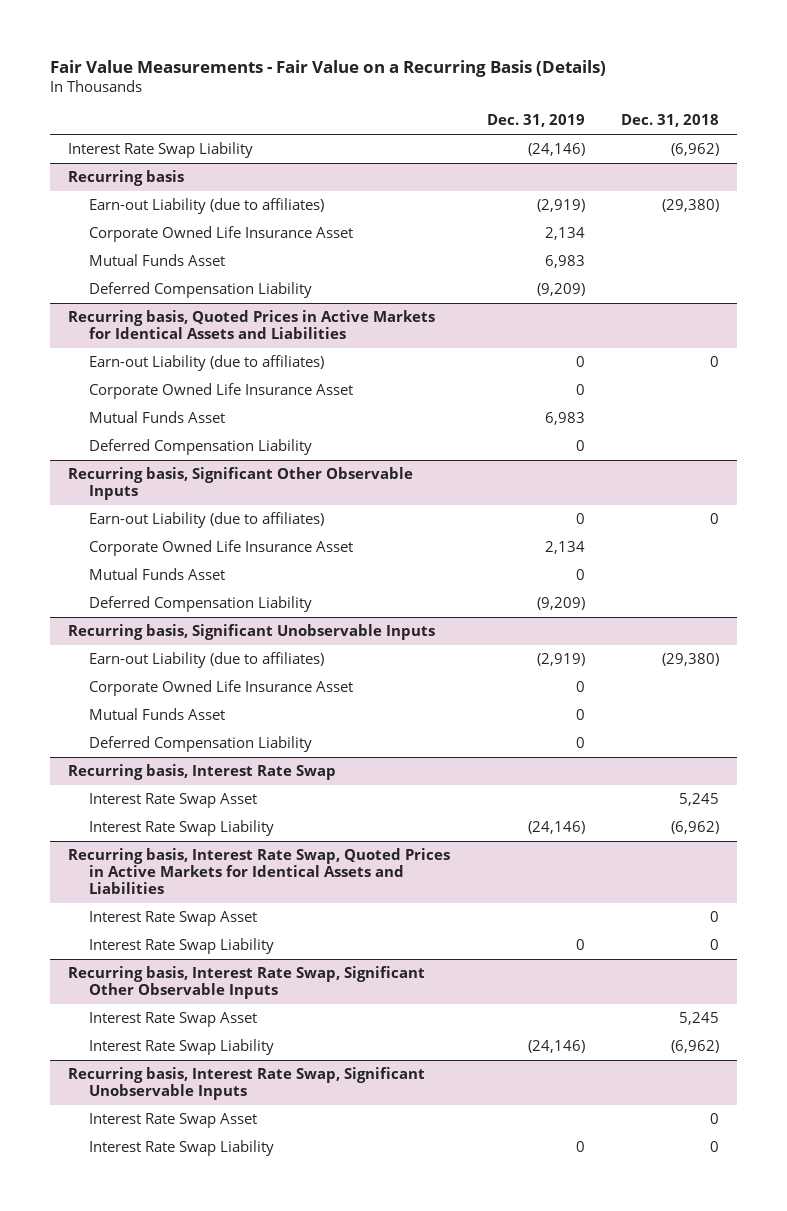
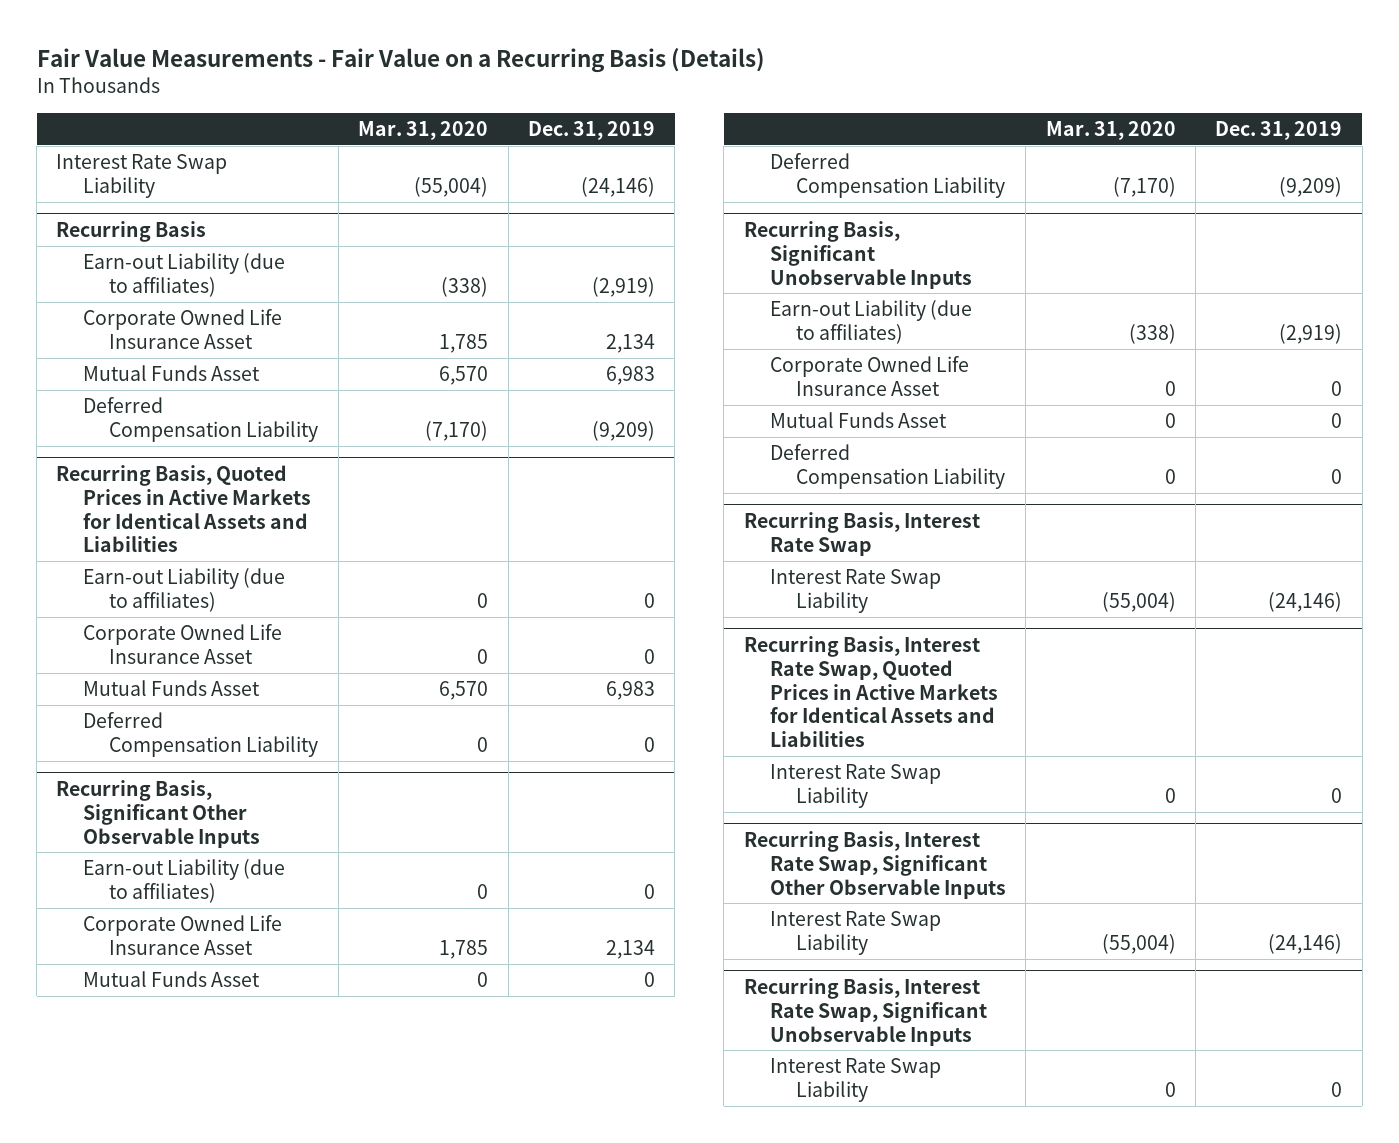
[620,114,719,128] Dec. 31, 2018 -> none
none -> [358,120,489,140] Mar. 31, 2020
[68,169,185,186] Recurring basis -> [56,220,207,242] Recurring Basis
[68,309,436,340] Recurring basis, Quoted Prices in Active Markets for Identical Assets and Liabilities -> [56,464,311,553] Recurring Basis, Quoted Prices in Active Markets for Identical Assets and Liabilities
[68,466,414,501] Recurring basis, Significant Other Observable Inputs -> [56,779,260,848] Recurring Basis, Significant Other Observable Inputs
[68,623,436,640] Recurring basis, Significant Unobservable Inputs -> [743,220,973,289] Recurring Basis, Significant Unobservable Inputs
[88,792,257,808] Interest Rate Swap Asset -> none
[68,763,337,780] Recurring basis, Interest Rate Swap -> [743,511,980,556] Recurring Basis, Interest Rate Swap
[88,910,257,926] Interest Rate Swap Asset -> none
[68,847,451,895] Recurring basis, Interest Rate Swap, Quoted Prices in Active Markets for Identical Assets and Liabilities -> [743,635,999,748] Recurring Basis, Interest Rate Swap, Quoted Prices in Active Markets for Identical Assets and Liabilities
[88,1011,257,1027] Interest Rate Swap Asset -> none
[68,965,426,1000] Recurring basis, Interest Rate Swap, Significant Other Observable Inputs -> [743,830,1007,899] Recurring Basis, Interest Rate Swap, Significant Other Observable Inputs
[88,1112,257,1128] Interest Rate Swap Asset -> none
[68,1066,426,1101] Recurring basis, Interest Rate Swap, Significant Unobservable Inputs -> [743,977,988,1046] Recurring Basis, Interest Rate Swap, Significant Unobservable Inputs

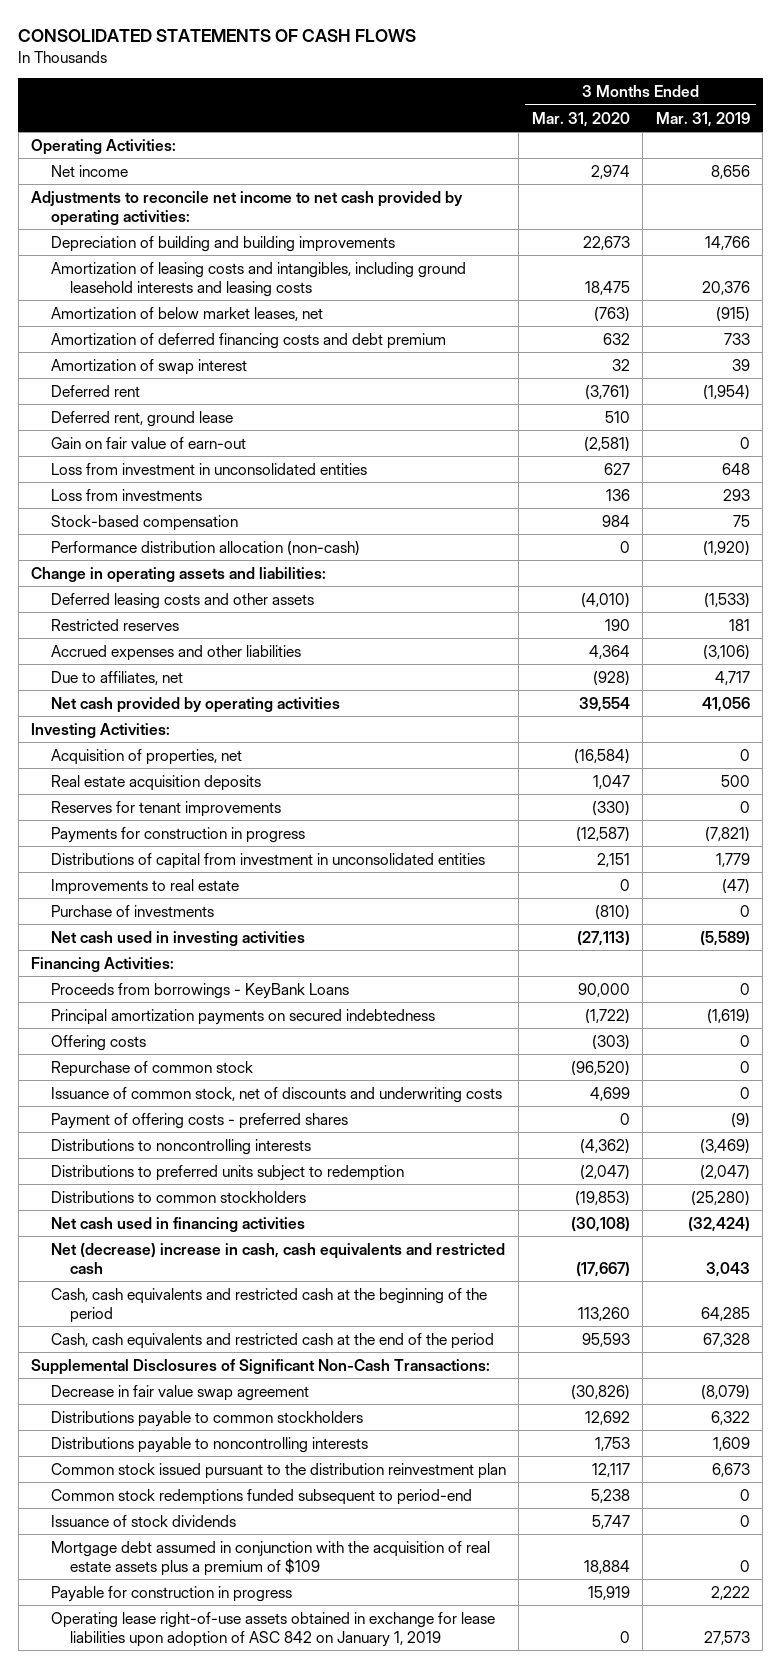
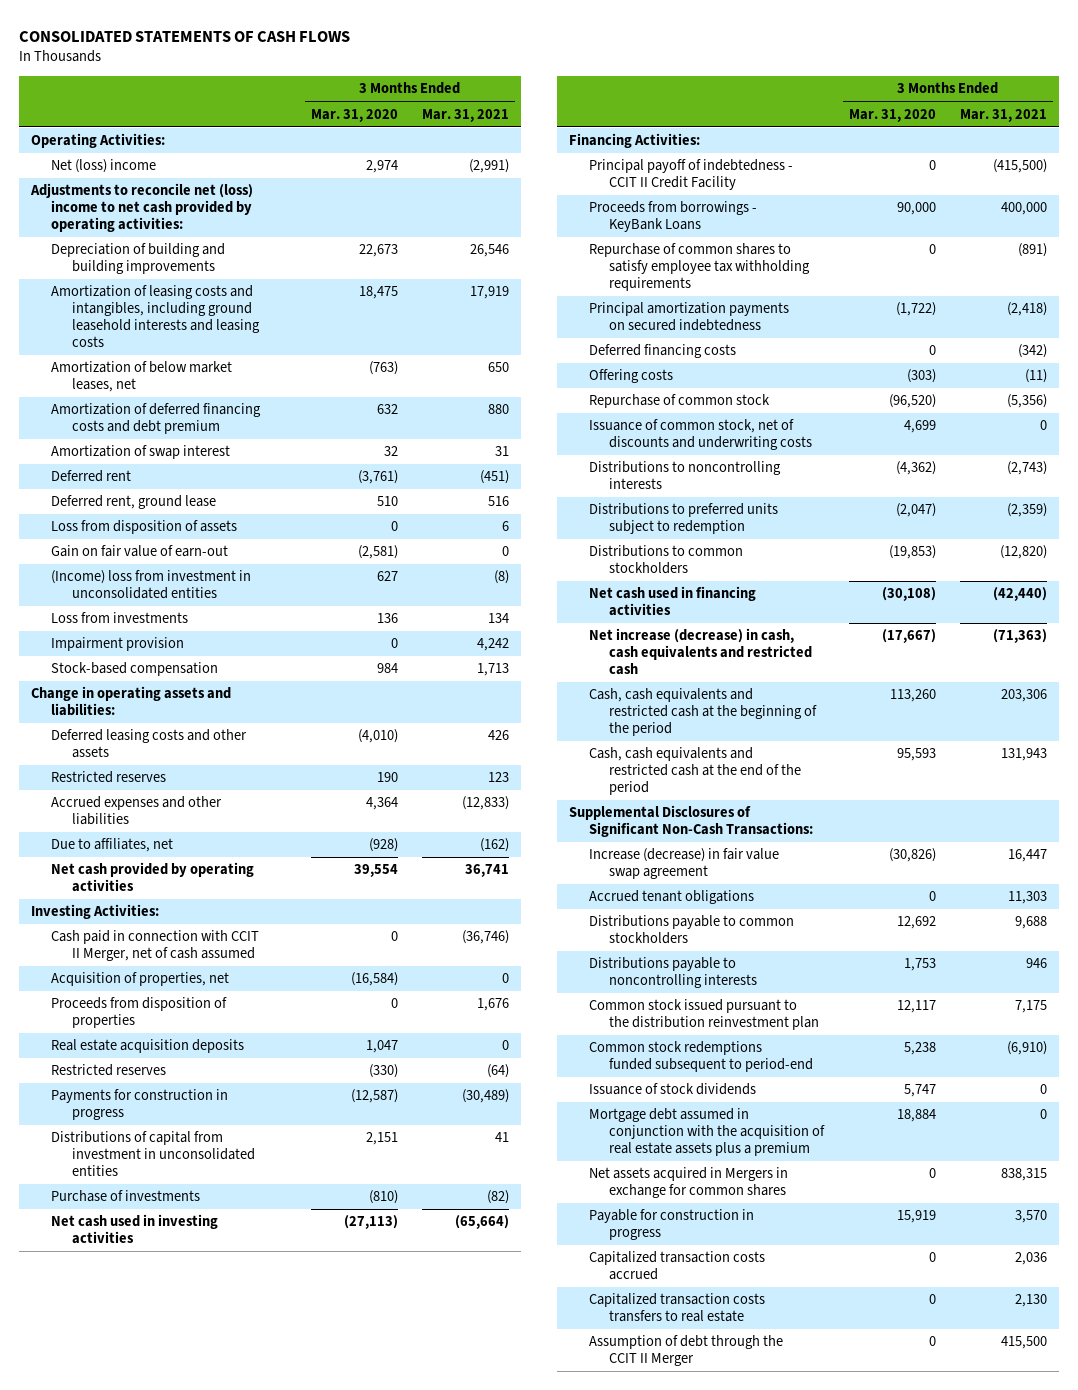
[655,111,750,127] Mar. 31, 2019 -> none
none -> [421,108,509,122] Mar. 31, 2021
[50,164,128,177] Net income -> [51,159,157,174] Net (loss) income
[31,190,464,226] Adjustments to reconcile net income to net cash provided by operating activities: -> [30,183,254,233] Adjustments to reconcile net (loss) income to net cash provided by operating activities:
none -> [51,520,238,535] Loss from disposition of assets
[50,462,367,475] Loss from investment in unconsolidated entities -> [51,570,252,600] (Income) loss from investment in unconsolidated entities
none -> [51,637,185,652] Impairment provision
[50,540,360,556] Performance distribution allocation (non-cash) -> none
none -> [51,930,260,962] Cash paid in connection with CCIT II Merger, net of cash assumed
none -> [51,997,228,1029] Proceeds from disposition of properties
[50,800,281,817] Reserves for tenant improvements -> [51,1064,167,1077] Restricted reserves
[50,878,239,895] Improvements to real estate -> none
none -> [589,159,794,191] Principal payoff of indebtedness - CCIT II Credit Facility
none -> [589,243,811,292] Repurchase of common shares to satisfy employee tax withholding requirements
none -> [589,344,737,359] Deferred financing costs
[50,1112,348,1129] Payment of offering costs - preferred shares -> none
[50,1242,505,1274] Net (decrease) increase in cash, cash equivalents and restricted cash -> [589,628,813,676] Net increase (decrease) in cash, cash equivalents and restricted cash
[50,1384,309,1401] Decrease in fair value swap agreement -> [589,848,780,880] Increase (decrease) in fair value swap agreement
none -> [589,890,755,905] Accrued tenant obligations
[50,1540,490,1576] Mortgage debt assumed in conjunction with the acquisition of real estate assets plus a premium of $109 -> [589,1108,826,1157] Mortgage debt assumed in conjunction with the acquisition of real estate assets plus a premium
none -> [589,1167,789,1199] Net assets acquired in Mergers in exchange for common shares
[50,1611,495,1647] Operating lease right-of-use assets obtained in exchange for lease liabilities upon adoption of ASC 842 on January 1, 2019 -> none
none -> [589,1251,766,1281] Capitalized transaction costs accrued
none -> [589,1293,766,1323] Capitalized transaction costs transfers to real estate
none -> [589,1335,784,1367] Assumption of debt through the CCIT II Merger

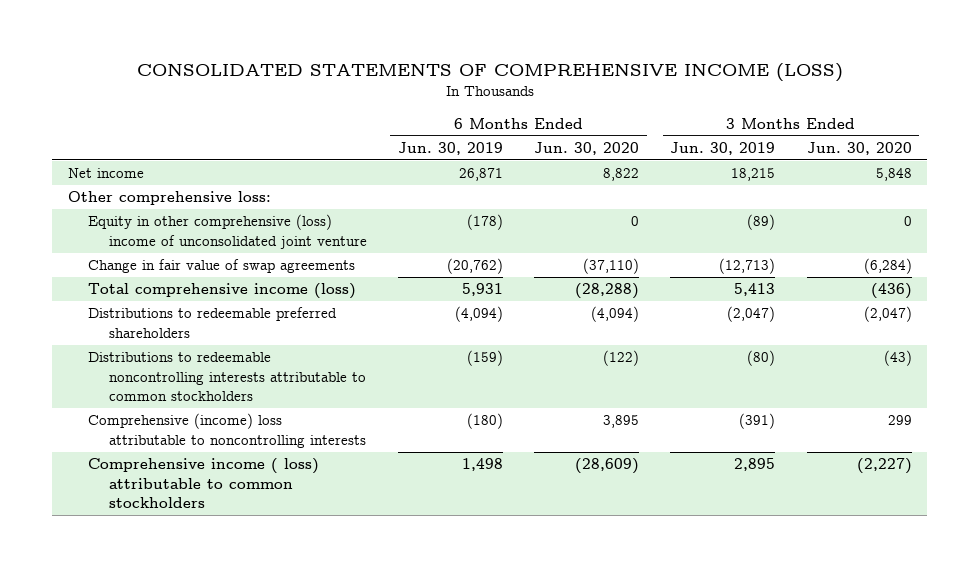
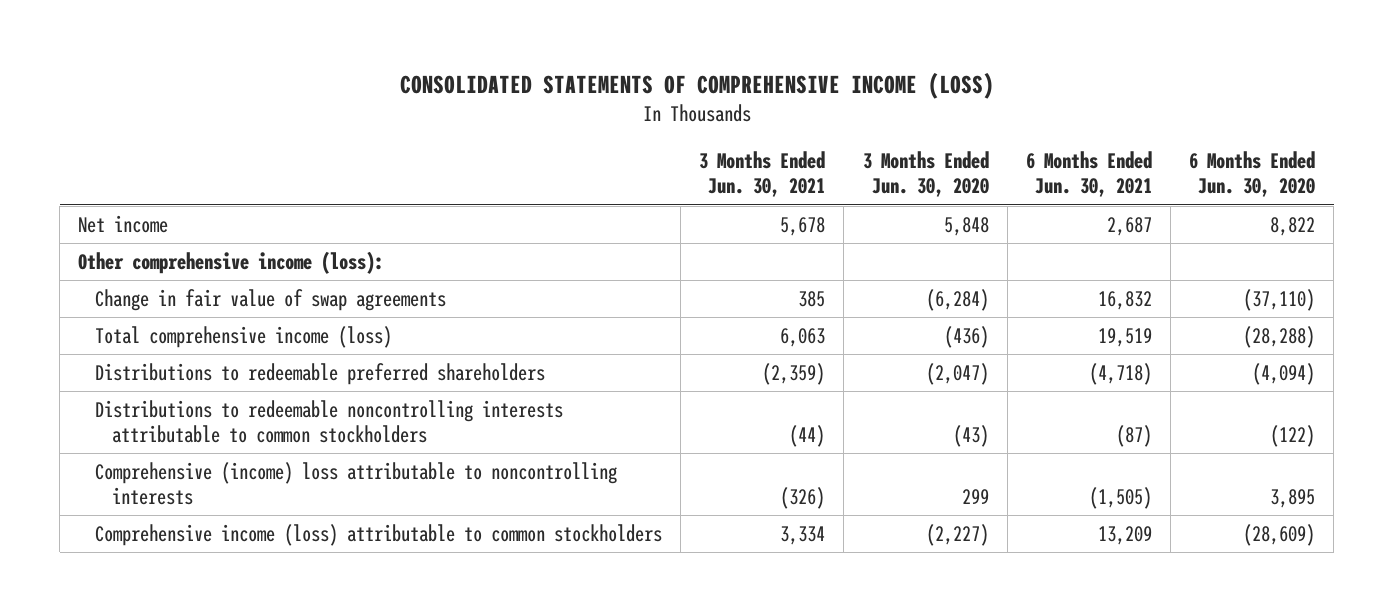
[398,141,504,155] Jun. 30, 2019 -> none
[670,141,776,155] Jun. 30, 2019 -> none
none -> [699,151,826,198] 3 Months Ended Jun. 30, 2021
none -> [1025,151,1152,198] 6 Months Ended Jun. 30, 2021
[88,214,368,249] Equity in other comprehensive (loss) income of unconsolidated joint venture -> none
[67,191,271,206] Other comprehensive loss: -> [78,251,385,275] Other comprehensive income (loss):
[88,458,320,509] Comprehensive income ( loss) attributable to common stockholders -> [95,524,663,547] Comprehensive income (loss) attributable to common stockholders

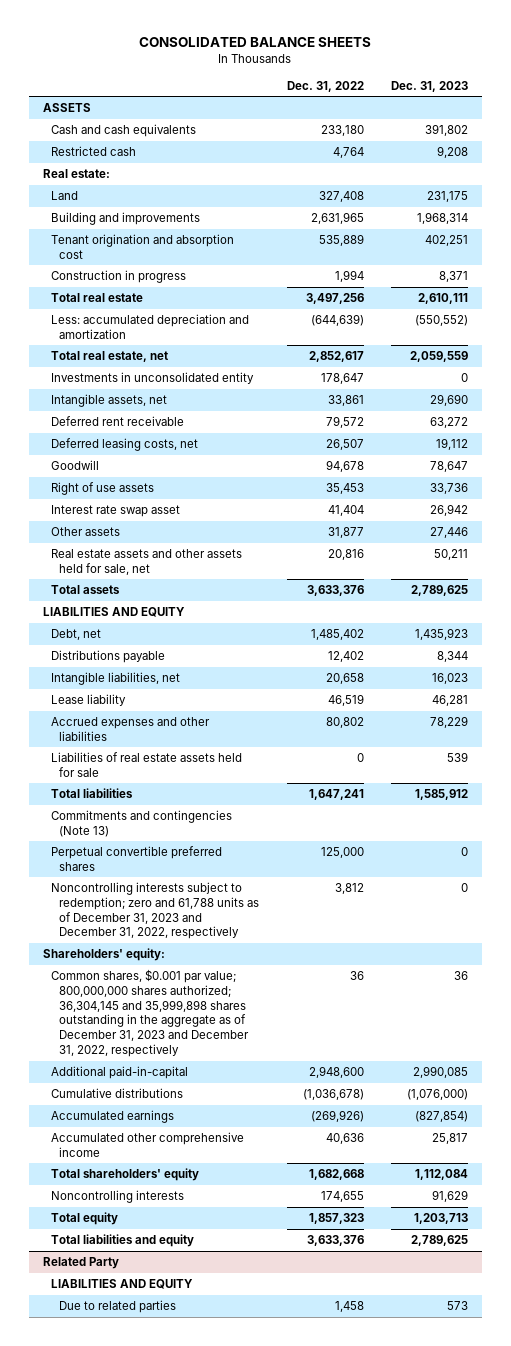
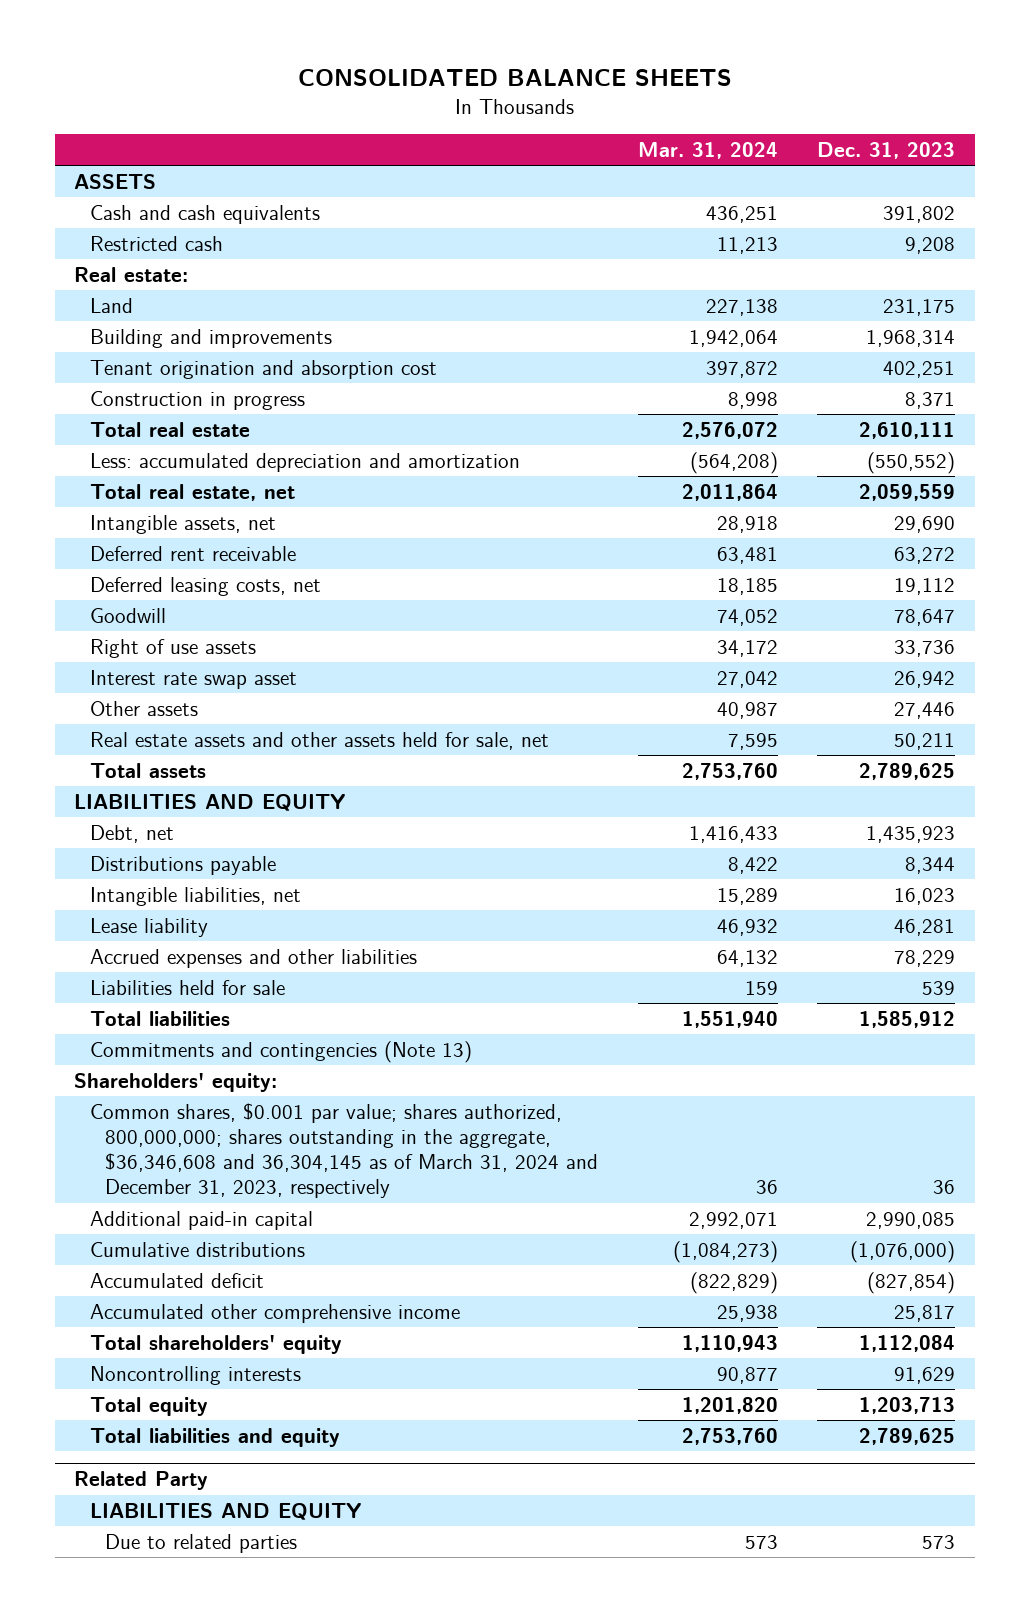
[286,80,364,92] Dec. 31, 2022 -> none
none -> [637,141,778,159] Mar. 31, 2024
[50,372,254,385] Investments in unconsolidated entity -> none
[50,752,242,777] Liabilities of real estate assets held for sale -> [89,979,285,995] Liabilities held for sale
[50,846,222,871] Perpetual convertible preferred shares -> none
[50,882,260,940] Noncontrolling interests subject to redemption; zero and 61,788 units as of December 31, 2023 and December 31, 2022, respectively -> none
[50,969,250,1057] Common shares, $0.001 par value; 800,000,000 shares authorized; 36,304,145 and 35,999,898 shares outstanding in the aggregate as of December 31, 2023 and December 31, 2022, respectively -> [89,1102,599,1199] Common shares, $0.001 par value; shares authorized, 800,000,000; shares outstanding in the aggregate, $36,346,608 and 36,304,145 as of March 31, 2024 and December 31, 2023, respectively
[50,1066,188,1080] Additional paid-in-capital -> [89,1210,313,1230] Additional paid-in capital
[50,1110,174,1124] Accumulated earnings -> [89,1272,264,1288] Accumulated deficit

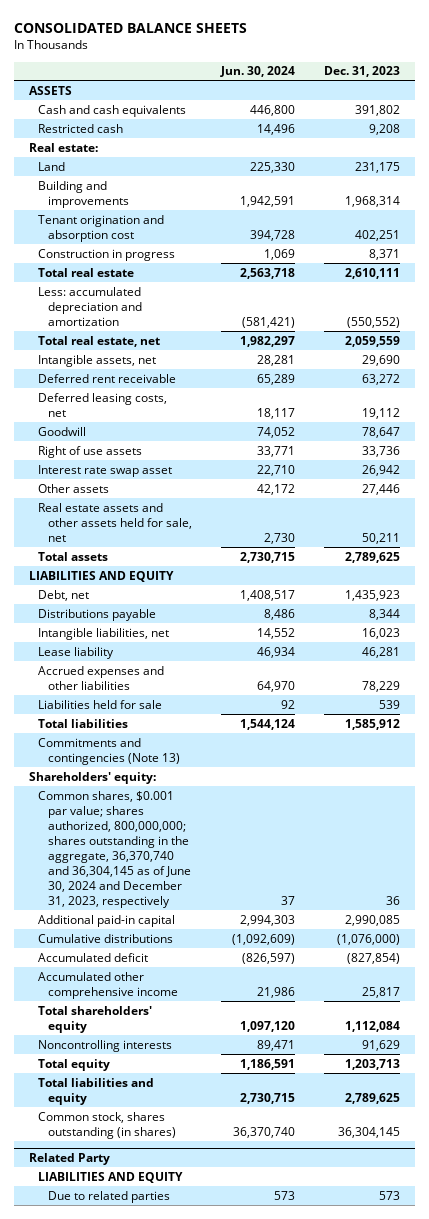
[637,141,778,159] Mar. 31, 2024 -> none
none -> [220,66,296,78] Jun. 30, 2024
[89,1102,599,1199] Common shares, $0.001 par value; shares authorized, 800,000,000; shares outstanding in the aggregate, $36,346,608 and 36,304,145 as of March 31, 2024 and December 31, 2023, respectively -> [38,790,191,908] Common shares, $0.001 par value; shares authorized, 800,000,000; shares outstanding in the aggregate, 36,370,740 and 36,304,145 as of June 30, 2024 and December 31, 2023, respectively
none -> [38,1111,176,1139] Common stock, shares outstanding (in shares)

